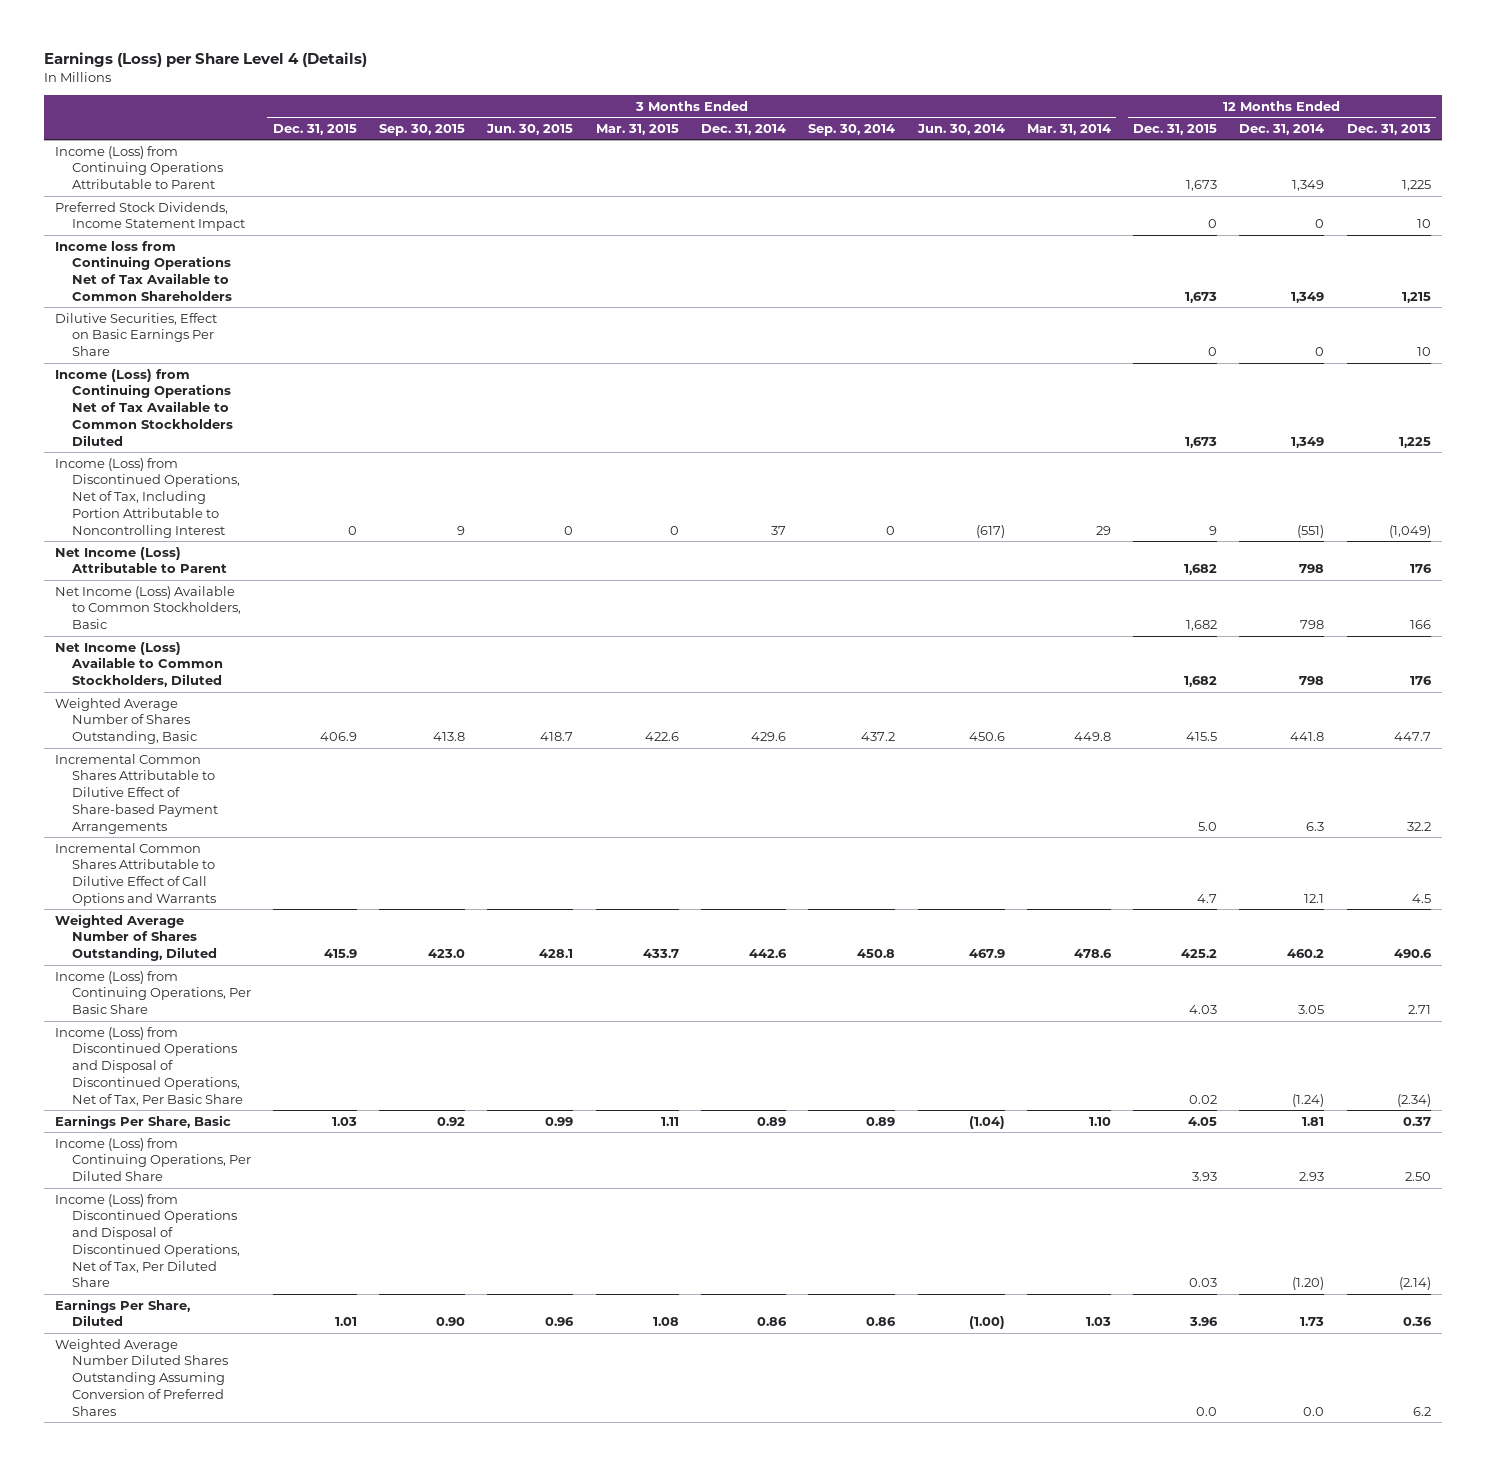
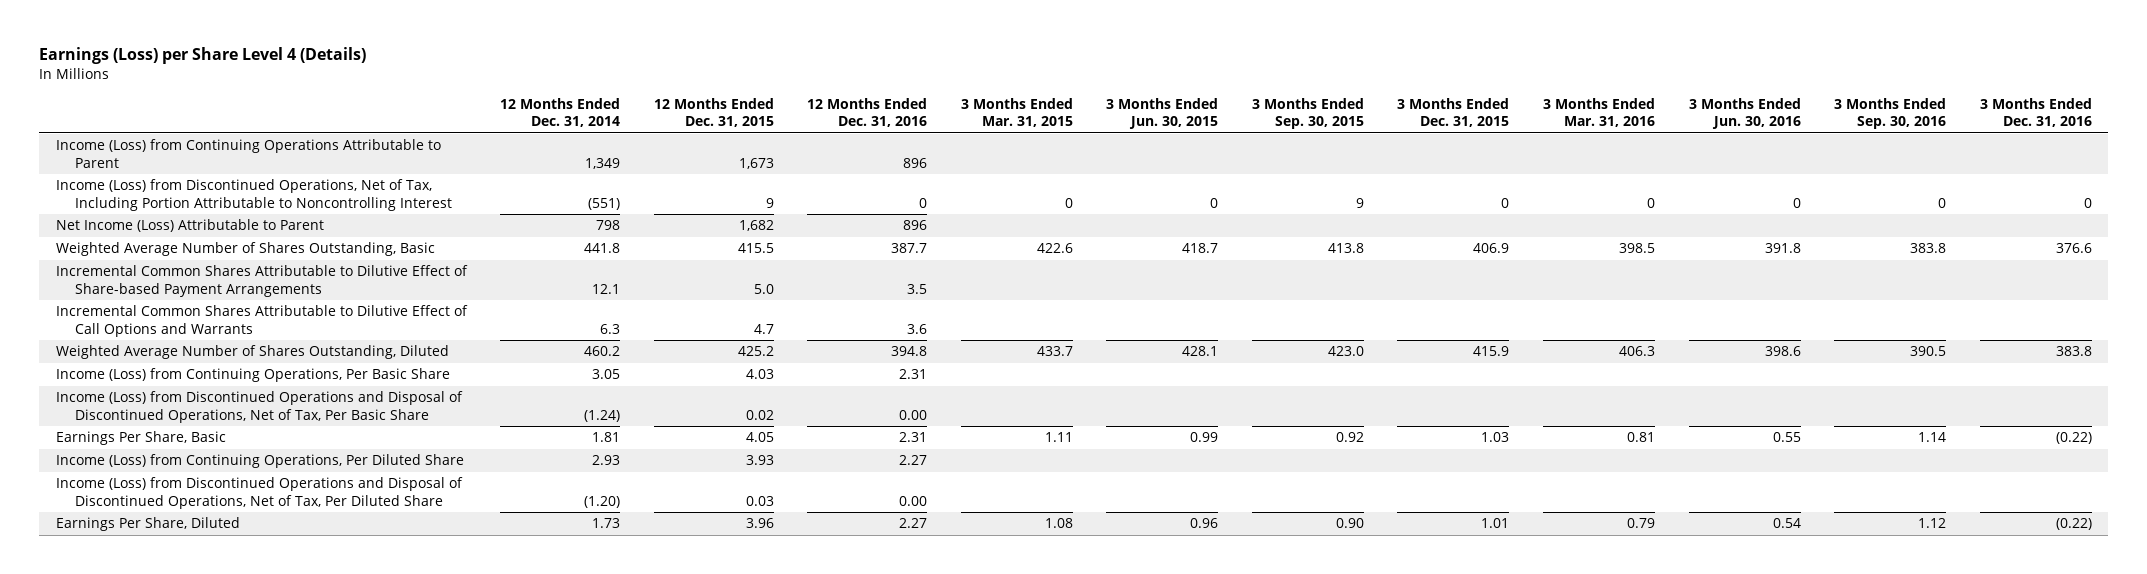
[701,123,787,135] Dec. 31, 2014 -> none
[808,123,896,136] Sep. 30, 2014 -> none
[916,123,1005,135] Jun. 30, 2014 -> none
[1026,123,1111,135] Mar. 31, 2014 -> none
[1346,123,1431,135] Dec. 31, 2013 -> none
none -> [807,97,928,128] 12 Months Ended Dec. 31, 2016
none -> [1543,97,1656,128] 3 Months Ended Mar. 31, 2016
none -> [1688,97,1801,130] 3 Months Ended Jun. 30, 2016
none -> [1834,97,1947,130] 3 Months Ended Sep. 30, 2016
none -> [1979,97,2092,128] 3 Months Ended Dec. 31, 2016
[55,201,245,232] Preferred Stock Dividends, Income Statement Impact -> none
[55,240,232,301] Income loss from Continuing Operations Net of Tax Available to Common Shareholders -> none
[55,312,218,357] Dilutive Securities, Effect on Basic Earnings Per Share -> none
[55,368,233,446] Income (Loss) from Continuing Operations Net of Tax Available to Common Stockholders Diluted -> none
[55,585,241,630] Net Income (Loss) Available to Common Stockholders, Basic -> none
[55,641,223,688] Net Income (Loss) Available to Common Stockholders, Diluted -> none
[1306,821,1325,831] 6.3 -> [592,283,621,294] 12.1
[1304,893,1325,903] 12.1 -> [600,323,621,334] 6.3
[55,1338,228,1416] Weighted Average Number Diluted Shares Outstanding Assuming Conversion of Preferred Shares -> none

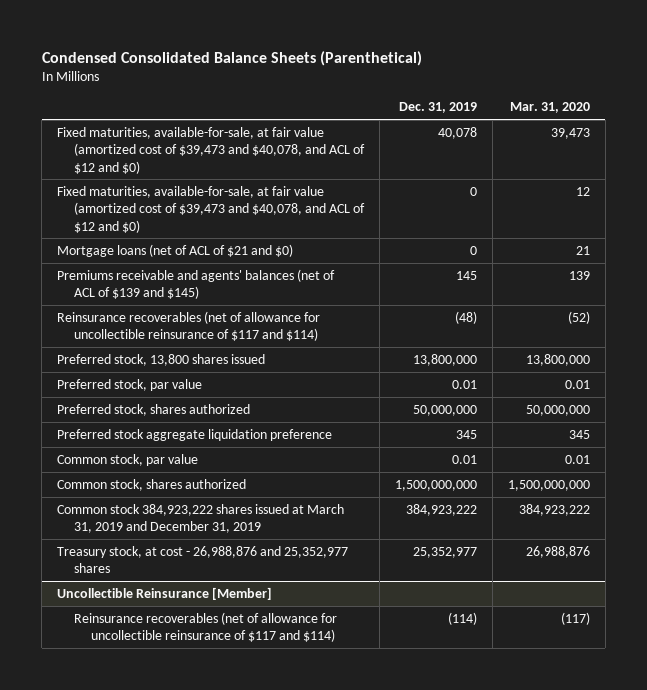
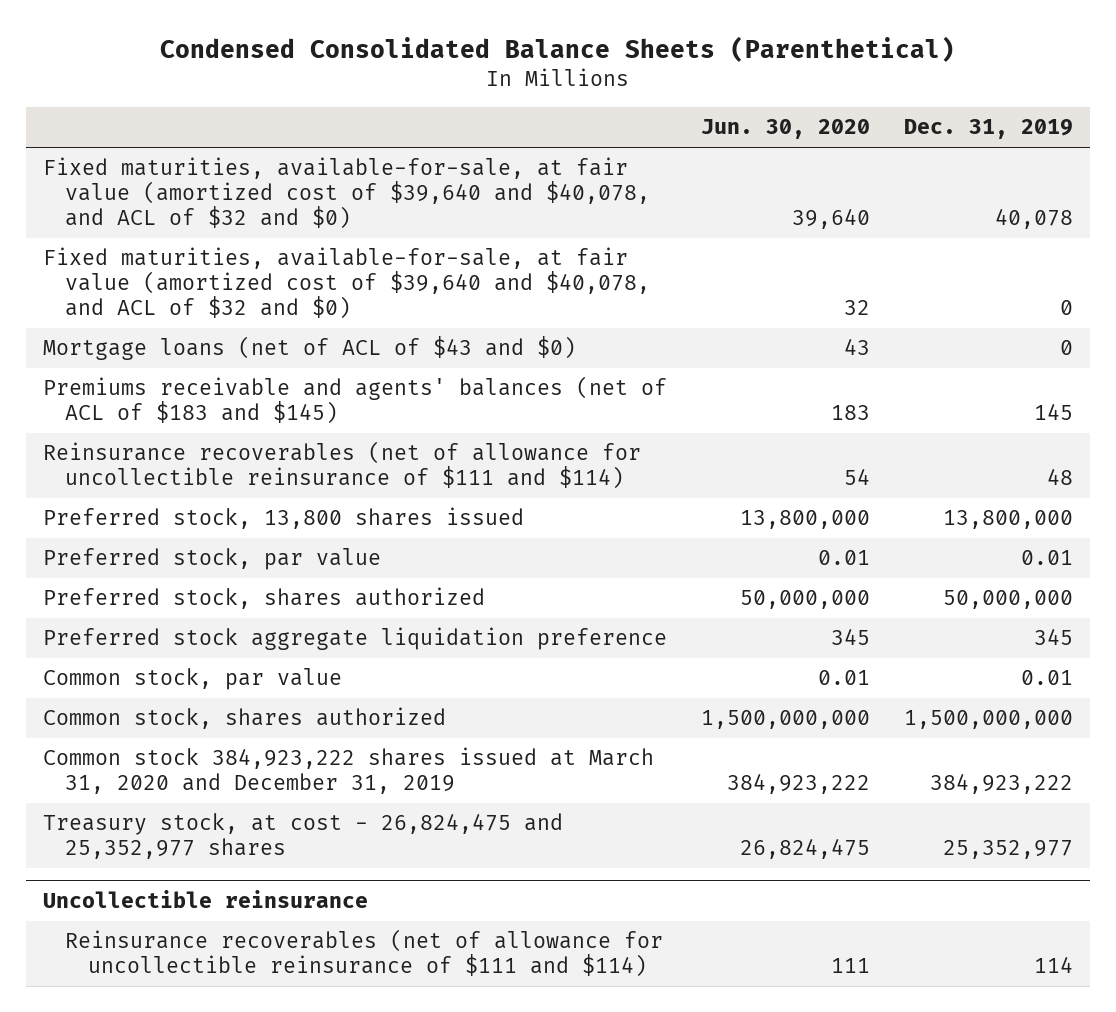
[509,102,590,114] Mar. 31, 2020 -> none
none -> [700,119,870,140] Jun. 30, 2020
[57,126,365,174] Fixed maturities, available-for-sale, at fair value (amortized cost of $39,473 and $40,078, and ACL of $12 and $0) -> [42,157,651,229] Fixed maturities, available-for-sale, at fair value (amortized cost of $39,640 and $40,078, and ACL of $32 and $0)
[57,185,365,233] Fixed maturities, available-for-sale, at fair value (amortized cost of $39,473 and $40,078, and ACL of $12 and $0) -> [42,247,651,319] Fixed maturities, available-for-sale, at fair value (amortized cost of $39,640 and $40,078, and ACL of $32 and $0)
[57,243,294,257] Mortgage loans (net of ACL of $21 and $0) -> [42,336,576,361] Mortgage loans (net of ACL of $43 and $0)
[57,268,336,300] Premiums receivable and agents' balances (net of ACL of $139 and $145) -> [42,376,667,425] Premiums receivable and agents' balances (net of ACL of $183 and $145)
[57,310,321,342] Reinsurance recoverables (net of allowance for uncollectible reinsurance of $117 and $114) -> [42,441,641,490] Reinsurance recoverables (net of allowance for uncollectible reinsurance of $111 and $114)
[454,310,477,324] (48) -> [1046,468,1073,486] 48
[57,503,345,534] Common stock 384,923,222 shares issued at March 31, 2019 and December 31, 2019 -> [42,747,654,795] Common stock 384,923,222 shares issued at March 31, 2020 and December 31, 2019
[57,545,349,574] Treasury stock, at cost - 26,988,876 and 25,352,977 shares -> [42,813,563,860] Treasury stock, at cost - 26,824,475 and 25,352,977 shares
[57,586,273,600] Uncollectible Reinsurance [Member] -> [42,889,368,908] Uncollectible reinsurance
[73,611,337,643] Reinsurance recoverables (net of allowance for uncollectible reinsurance of $117 and $114) -> [65,929,664,978] Reinsurance recoverables (net of allowance for uncollectible reinsurance of $111 and $114)
[447,611,477,625] (114) -> [1033,956,1073,974] 114

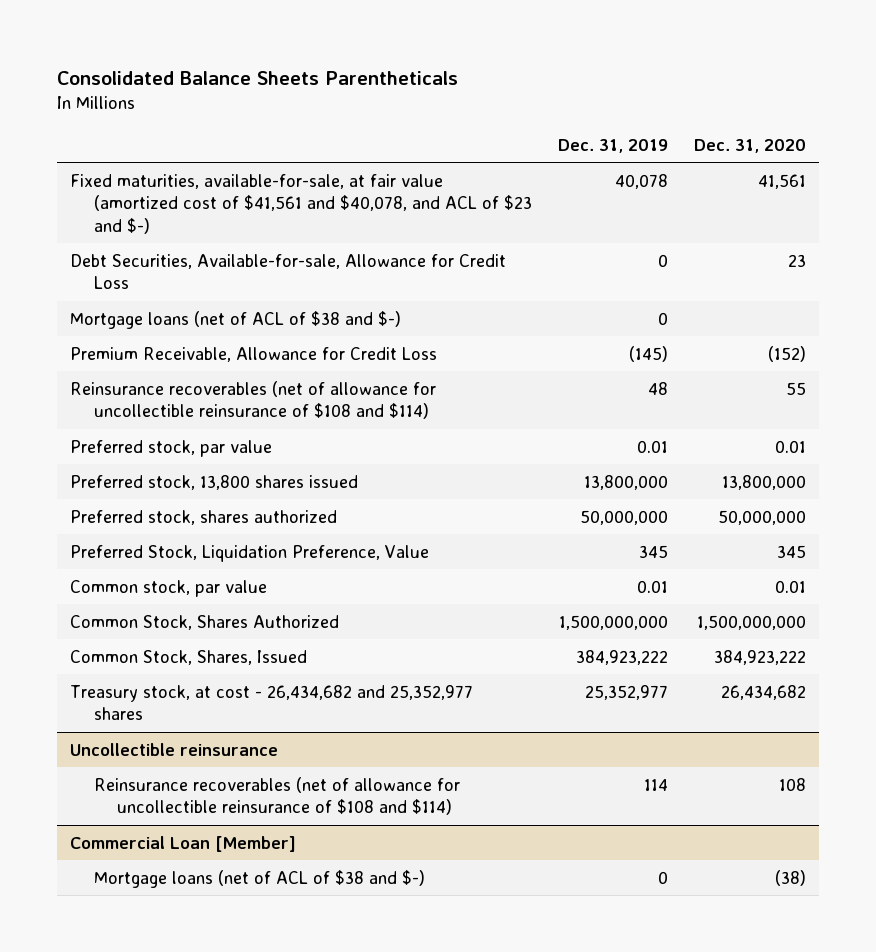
[159,36,955,63] Condensed Consolidated Balance Sheets (Parenthetical) -> [57,70,459,85] Consolidated Balance Sheets Parentheticals
[700,119,870,140] Jun. 30, 2020 -> none
none -> [693,138,806,153] Dec. 31, 2020
[42,376,667,425] Premiums receivable and agents' balances (net of ACL of $183 and $145) -> none
[42,157,651,229] Fixed maturities, available-for-sale, at fair value (amortized cost of $39,640 and $40,078, and ACL of $32 and $0) -> [70,173,532,234] Fixed maturities, available-for-sale, at fair value (amortized cost of $41,561 and $40,078, and ACL of $23 and $-)
[42,247,651,319] Fixed maturities, available-for-sale, at fair value (amortized cost of $39,640 and $40,078, and ACL of $32 and $0) -> [70,253,507,290] Debt Securities, Available-for-sale, Allowance for Credit Loss
[42,336,576,361] Mortgage loans (net of ACL of $43 and $0) -> [70,310,402,329] Mortgage loans (net of ACL of $38 and $-)
none -> [70,346,438,362] Premium Receivable, Allowance for Credit Loss
[42,441,641,490] Reinsurance recoverables (net of allowance for uncollectible reinsurance of $111 and $114) -> [70,380,437,420] Reinsurance recoverables (net of allowance for uncollectible reinsurance of $108 and $114)
[42,507,524,530] Preferred stock, 13,800 shares issued -> [70,474,359,490] Preferred stock, 13,800 shares issued
[42,627,667,651] Preferred stock aggregate liquidation preference -> [70,544,430,562] Preferred Stock, Liquidation Preference, Value
[42,707,446,730] Common stock, shares authorized -> [70,614,340,630] Common Stock, Shares Authorized
[42,747,654,795] Common stock 384,923,222 shares issued at March 31, 2020 and December 31, 2019 -> [70,649,308,665] Common Stock, Shares, Issued
[42,813,563,860] Treasury stock, at cost - 26,824,475 and 25,352,977 shares -> [70,684,474,721] Treasury stock, at cost - 26,434,682 and 25,352,977 shares
[65,929,664,978] Reinsurance recoverables (net of allowance for uncollectible reinsurance of $111 and $114) -> [93,776,460,816] Reinsurance recoverables (net of allowance for uncollectible reinsurance of $108 and $114)
none -> [70,835,297,852] Commercial Loan [Member]
none -> [93,869,425,888] Mortgage loans (net of ACL of $38 and $-)

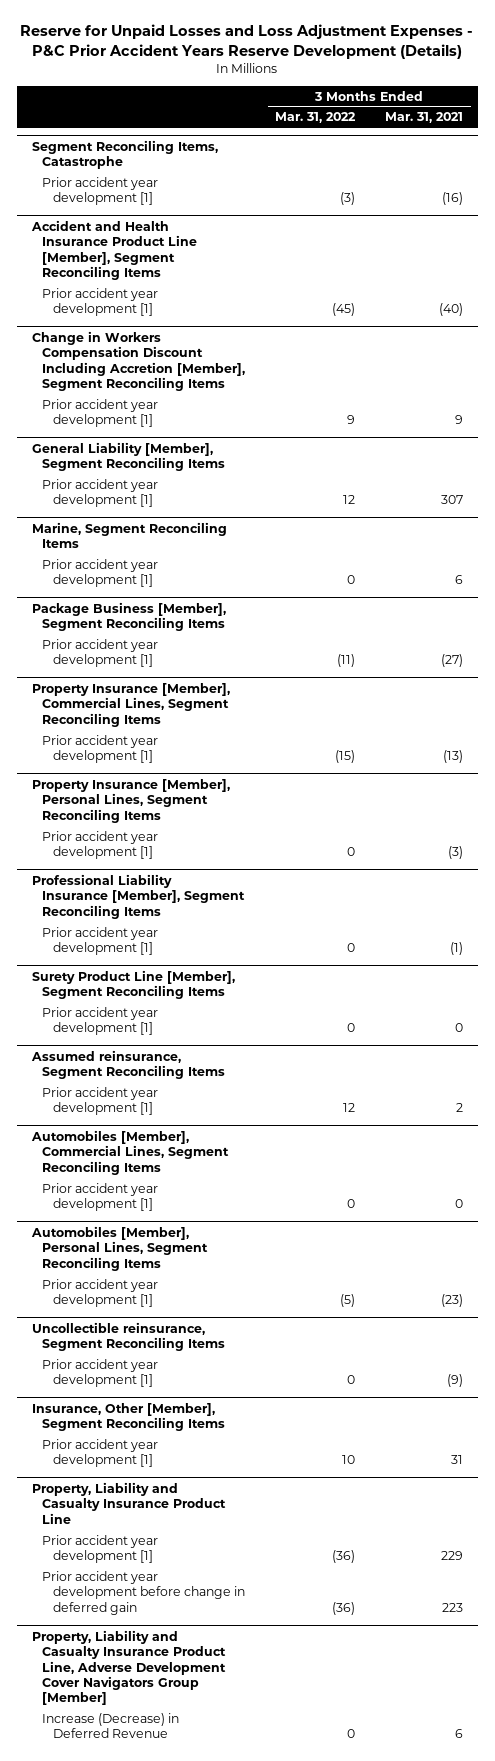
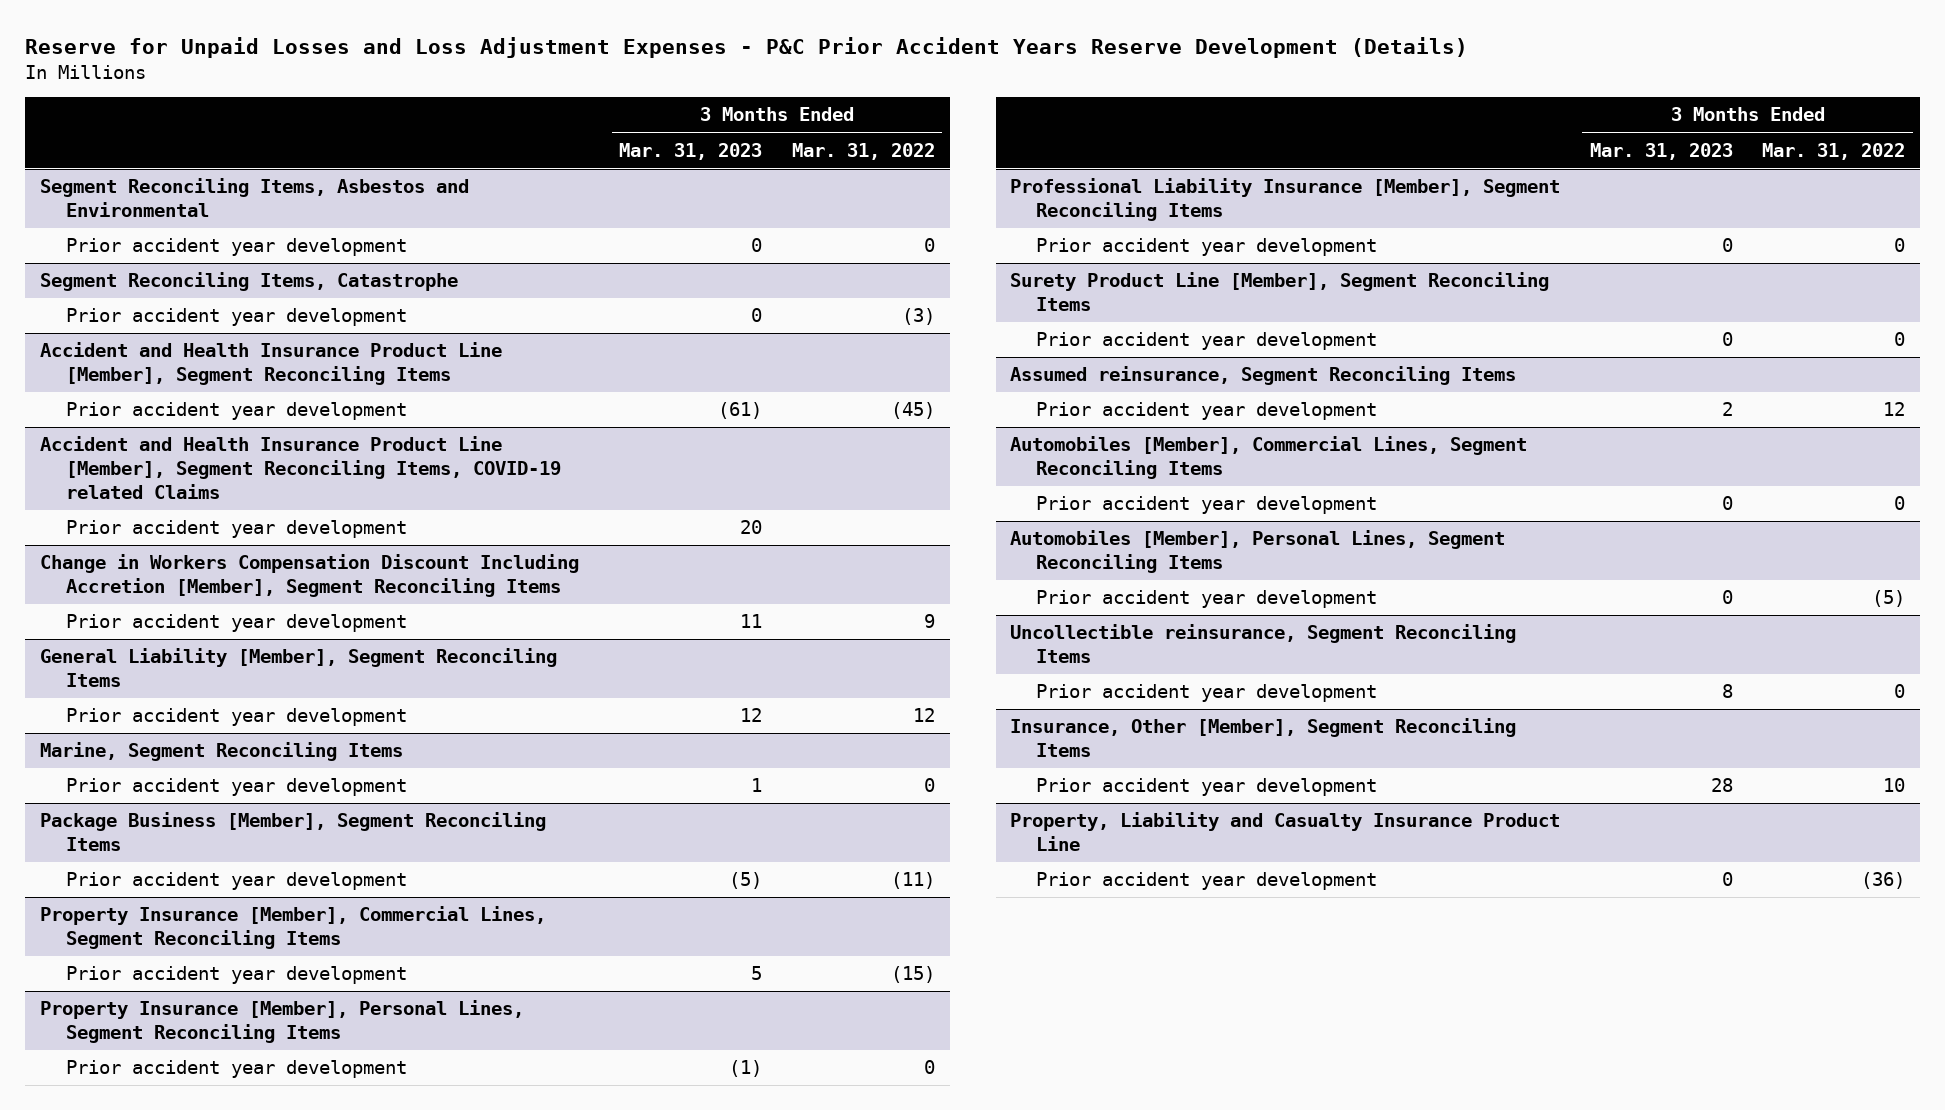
[385,112,464,124] Mar. 31, 2021 -> none
none -> [619,142,763,160] Mar. 31, 2023
none -> [39,178,469,218] Segment Reconciling Items, Asbestos and Environmental
none -> [65,238,407,257] Prior accident year development
[42,176,159,206] Prior accident year development [1] -> [65,308,407,327] Prior accident year development
[42,287,159,317] Prior accident year development [1] -> [65,402,407,421] Prior accident year development
none -> [39,436,561,499] Accident and Health Insurance Product Line [Member], Segment Reconciling Items, COVID-19 related Claims
none -> [65,520,407,539] Prior accident year development
[42,398,159,428] Prior accident year development [1] -> [65,614,407,633] Prior accident year development
[42,478,159,508] Prior accident year development [1] -> [65,708,407,727] Prior accident year development
[42,558,159,588] Prior accident year development [1] -> [65,778,407,797] Prior accident year development
[42,638,159,668] Prior accident year development [1] -> [65,872,407,891] Prior accident year development
[42,734,159,764] Prior accident year development [1] -> [65,966,407,985] Prior accident year development
[42,830,159,860] Prior accident year development [1] -> [65,1060,407,1079] Prior accident year development
[42,926,159,956] Prior accident year development [1] -> [1036,238,1378,257] Prior accident year development
[42,1006,159,1036] Prior accident year development [1] -> [1036,332,1378,351] Prior accident year development
[42,1086,159,1116] Prior accident year development [1] -> [1036,402,1378,421] Prior accident year development
[42,1182,159,1212] Prior accident year development [1] -> [1036,496,1378,515] Prior accident year development
[42,1278,159,1308] Prior accident year development [1] -> [1036,590,1378,609] Prior accident year development
[42,1358,159,1388] Prior accident year development [1] -> [1036,684,1378,703] Prior accident year development
[42,1438,159,1468] Prior accident year development [1] -> [1036,778,1378,797] Prior accident year development
[42,1570,246,1615] Prior accident year development before change in deferred gain -> none
[31,1629,227,1706] Property, Liability and Casualty Insurance Product Line, Adverse Development Cover Navigators Group [Member] -> none
[42,1712,180,1739] Increase (Decrease) in Deferred Revenue -> none
[42,1534,159,1564] Prior accident year development [1] -> [1036,872,1378,891] Prior accident year development

